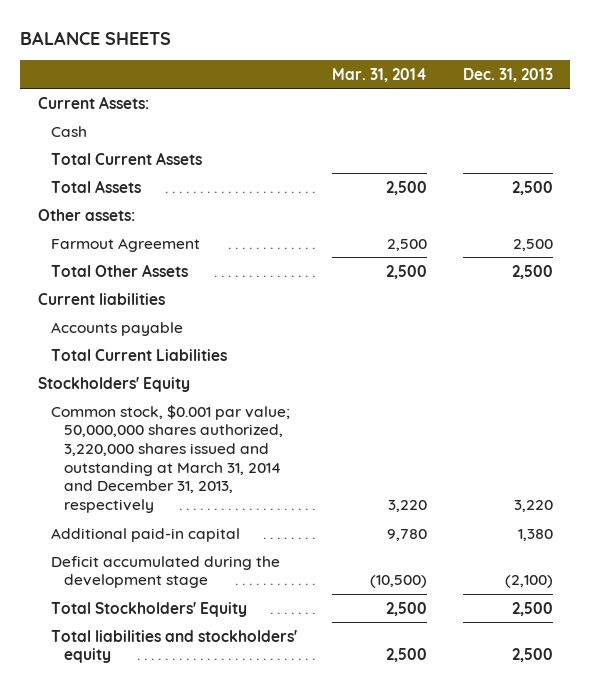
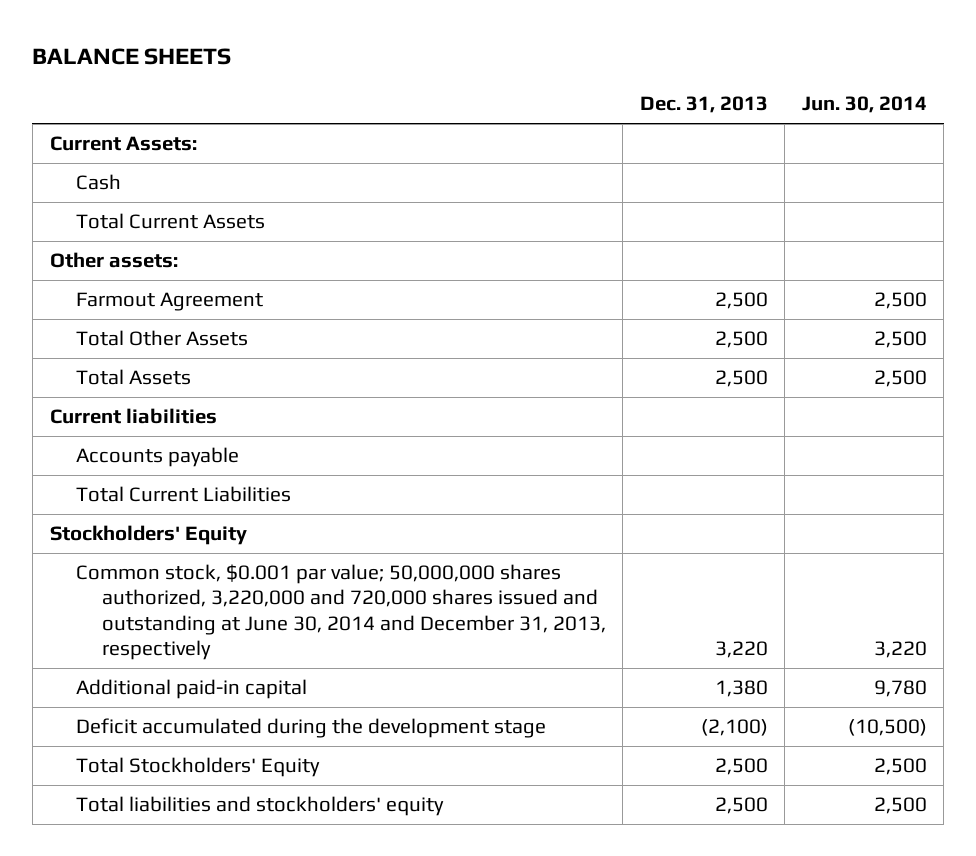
[332,67,428,82] Mar. 31, 2014 -> none
none -> [801,96,927,114] Jun. 30, 2014
[50,179,141,193] Total Assets -> [75,369,191,386] Total Assets
[50,404,290,514] Common stock, $0.001 par value; 50,000,000 shares authorized, 3,220,000 shares issued and outstanding at March 31, 2014 and December 31, 2013, respectively -> [75,564,606,661] Common stock, $0.001 par value; 50,000,000 shares authorized, 3,220,000 and 720,000 shares issued and outstanding at June 30, 2014 and December 31, 2013, respectively

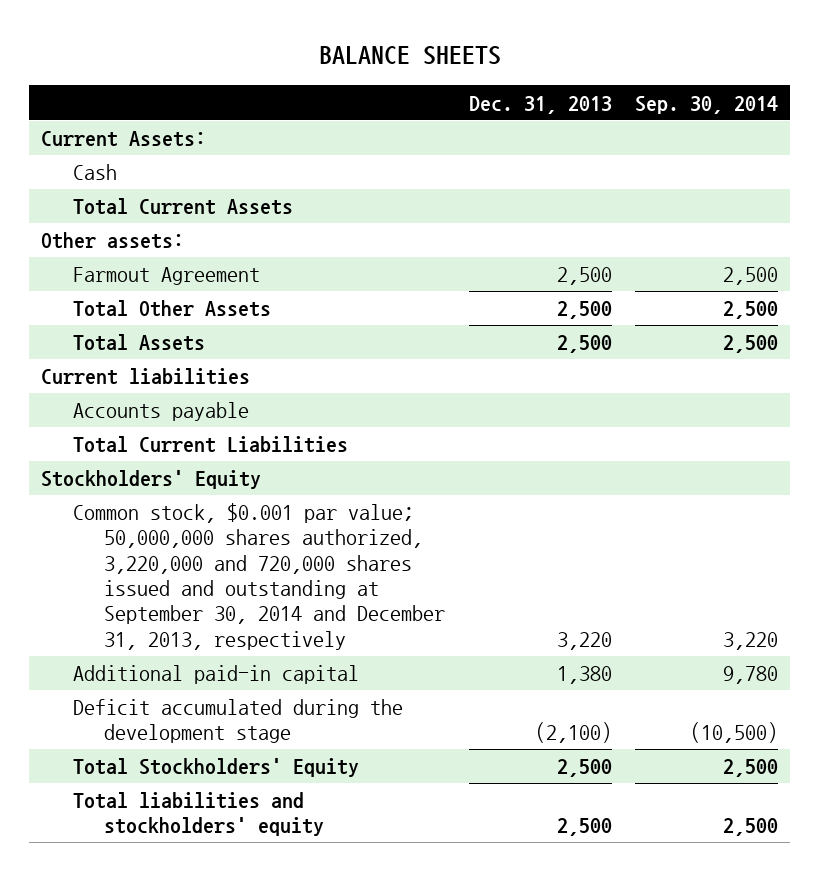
[801,96,927,114] Jun. 30, 2014 -> none
none -> [635,95,779,114] Sep. 30, 2014
[75,564,606,661] Common stock, $0.001 par value; 50,000,000 shares authorized, 3,220,000 and 720,000 shares issued and outstanding at June 30, 2014 and December 31, 2013, respectively -> [72,503,446,650] Common stock, $0.001 par value; 50,000,000 shares authorized, 3,220,000 and 720,000 shares issued and outstanding at September 30, 2014 and December 31, 2013, respectively

